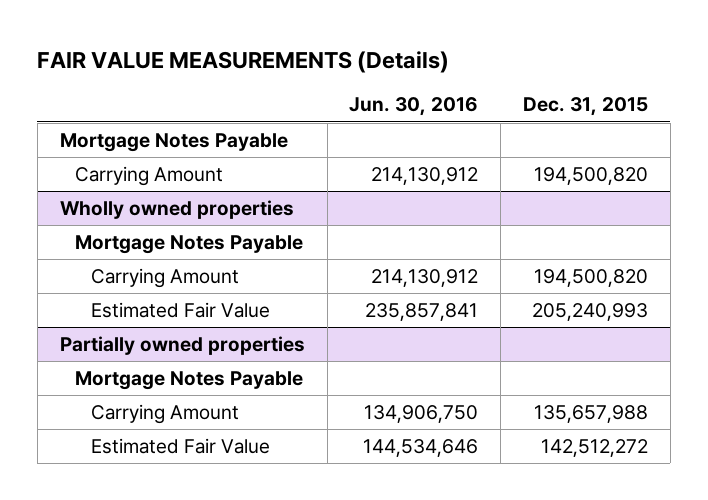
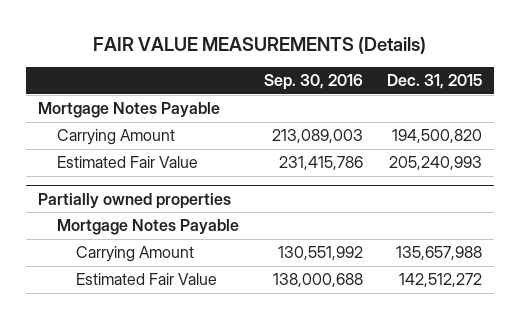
[349,97,479,117] Jun. 30, 2016 -> none
none -> [263,74,363,91] Sep. 30, 2016
[59,200,294,220] Wholly owned properties -> none
[75,235,304,255] Mortgage Notes Payable -> none
[91,268,240,289] Carrying Amount -> none

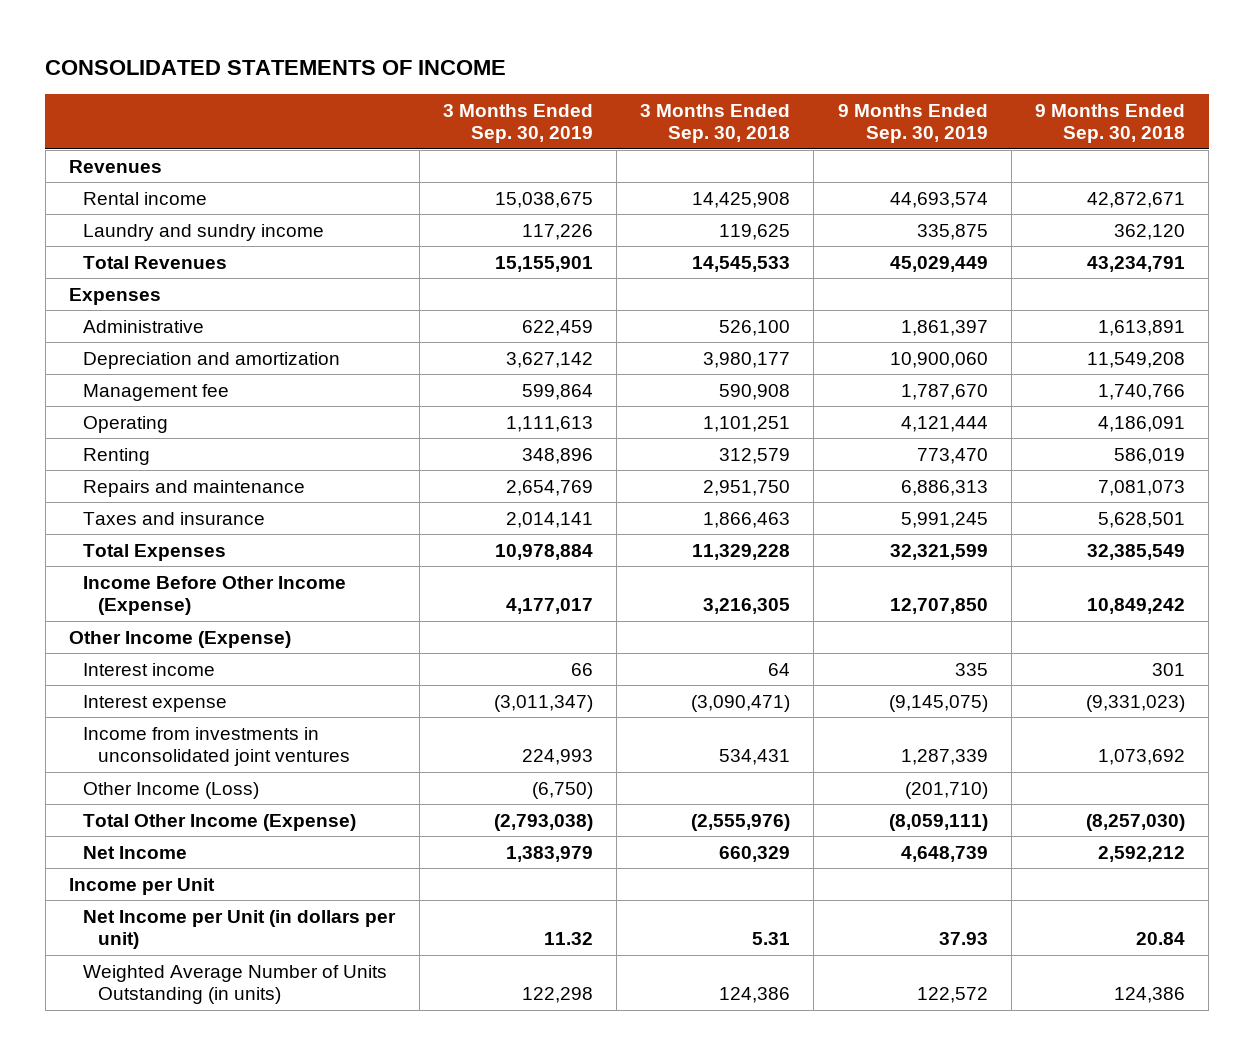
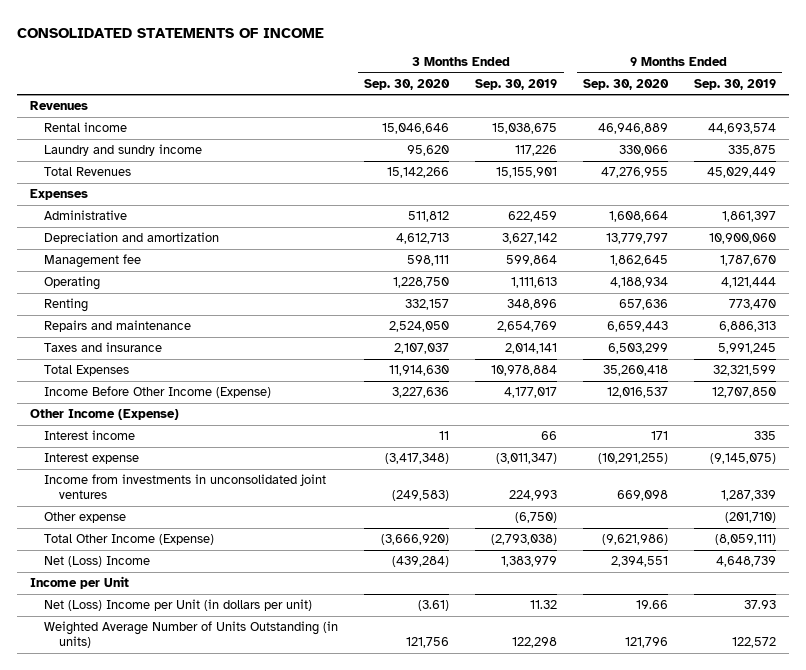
[640,103,791,144] 3 Months Ended Sep. 30, 2018 -> none
[1035,103,1186,144] 9 Months Ended Sep. 30, 2018 -> none
none -> [364,78,451,90] Sep. 30, 2020
none -> [582,78,669,90] Sep. 30, 2020
[83,781,260,799] Other Income (Loss) -> [44,512,127,524] Other expense
[83,845,188,859] Net Income -> [44,556,151,568] Net (Loss) Income
[83,909,397,950] Net Income per Unit (in dollars per unit) -> [44,599,313,612] Net (Loss) Income per Unit (in dollars per unit)

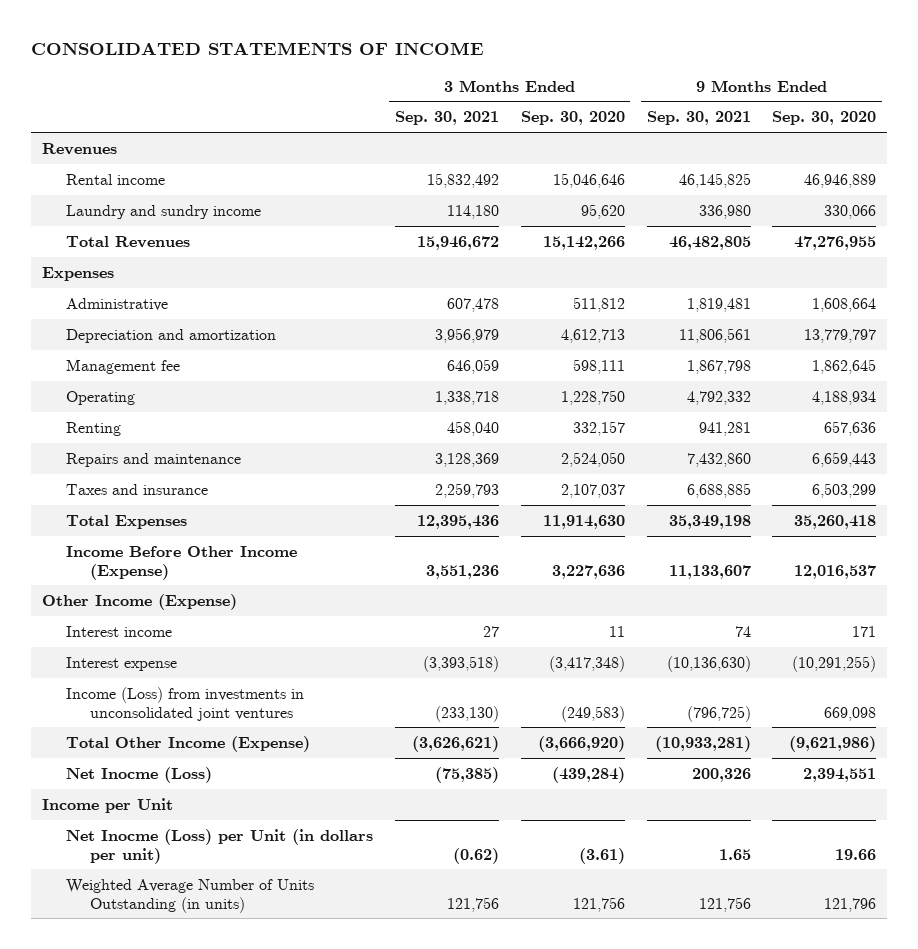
[475,78,558,90] Sep. 30, 2019 -> none
[693,78,776,90] Sep. 30, 2019 -> none
none -> [394,111,499,126] Sep. 30, 2021
none -> [646,111,751,126] Sep. 30, 2021
[44,512,127,524] Other expense -> none
[44,474,327,500] Income from investments in unconsolidated joint ventures -> [66,686,305,721] Income (Loss) from investments in unconsolidated joint ventures
[44,556,151,568] Net (Loss) Income -> [66,766,213,783] Net Inocme (Loss)
[44,599,313,612] Net (Loss) Income per Unit (in dollars per unit) -> [66,828,374,864] Net Inocme (Loss) per Unit (in dollars per unit)

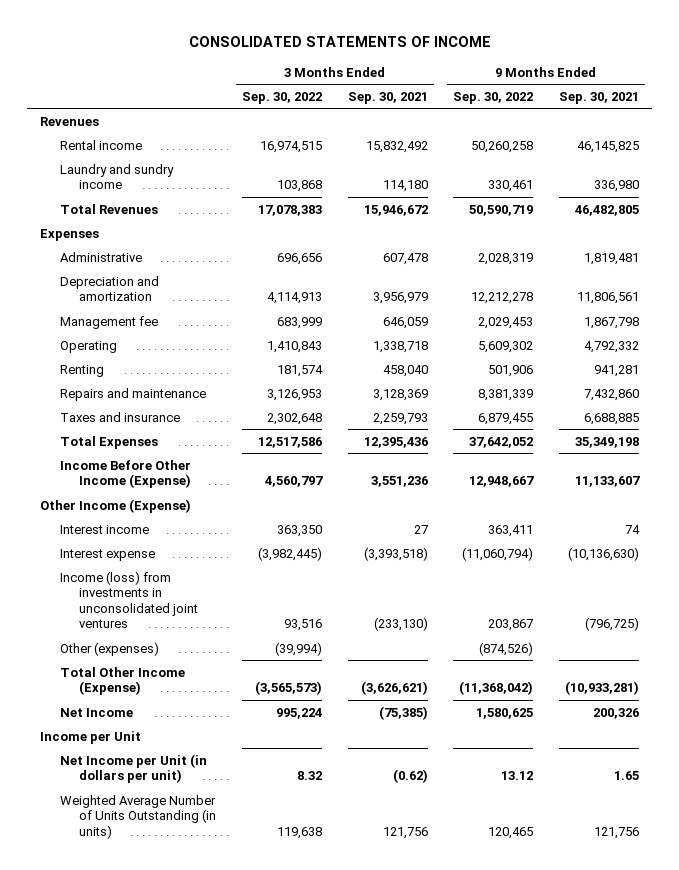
[520,111,625,126] Sep. 30, 2020 -> none
[772,111,877,126] Sep. 30, 2020 -> none
none -> [242,91,323,104] Sep. 30, 2022
none -> [453,91,534,104] Sep. 30, 2022
[66,686,305,721] Income (Loss) from investments in unconsolidated joint ventures -> [59,570,199,628] Income (loss) from investments in unconsolidated joint ventures
none -> [59,641,159,656] Other (expenses)
[66,766,213,783] Net Inocme (Loss) -> [59,707,133,717] Net Income
[66,828,374,864] Net Inocme (Loss) per Unit (in dollars per unit) -> [59,753,207,784] Net Income per Unit (in dollars per unit)

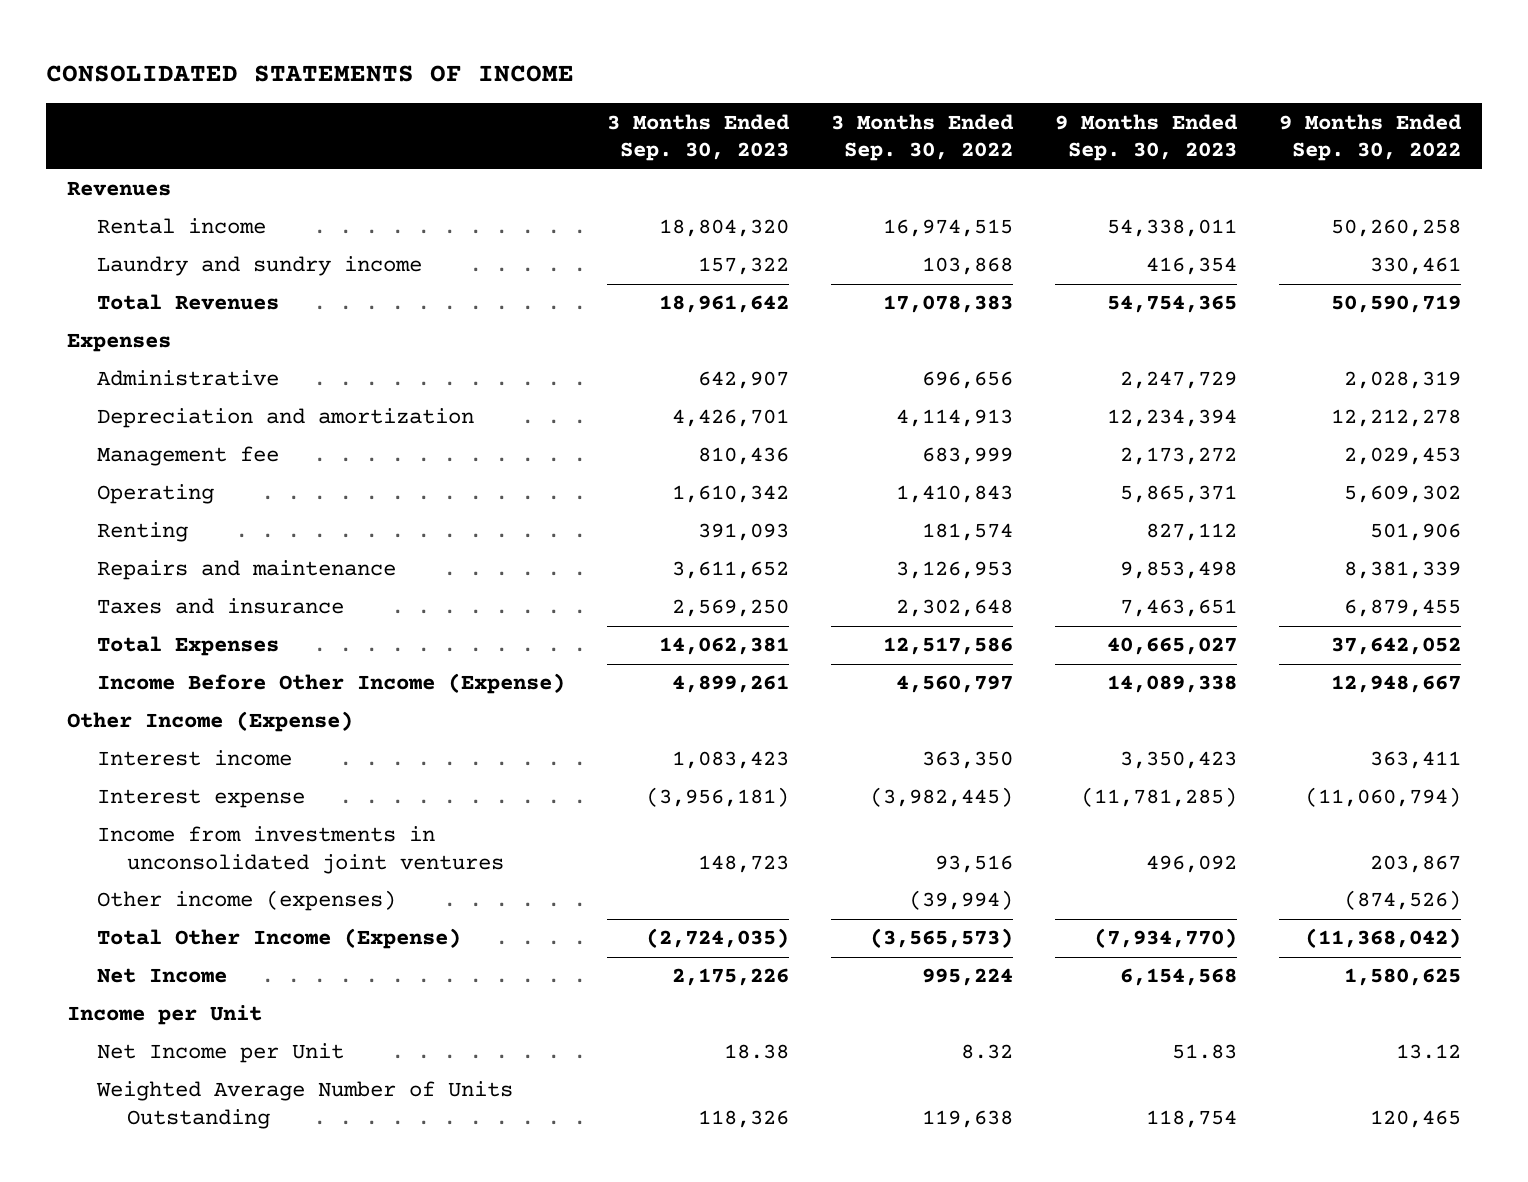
[347,91,428,104] Sep. 30, 2021 -> none
[559,91,640,104] Sep. 30, 2021 -> none
none -> [606,113,790,162] 3 Months Ended Sep. 30, 2023
none -> [1054,113,1238,162] 9 Months Ended Sep. 30, 2023
[59,570,199,628] Income (loss) from investments in unconsolidated joint ventures -> [96,826,504,874] Income from investments in unconsolidated joint ventures
[59,641,159,656] Other (expenses) -> [96,890,396,912] Other income (expenses)
[59,753,207,784] Net Income per Unit (in dollars per unit) -> [96,1043,344,1064] Net Income per Unit
[59,794,217,839] Weighted Average Number of Units Outstanding (in units) -> [95,1081,513,1129] Weighted Average Number of Units Outstanding

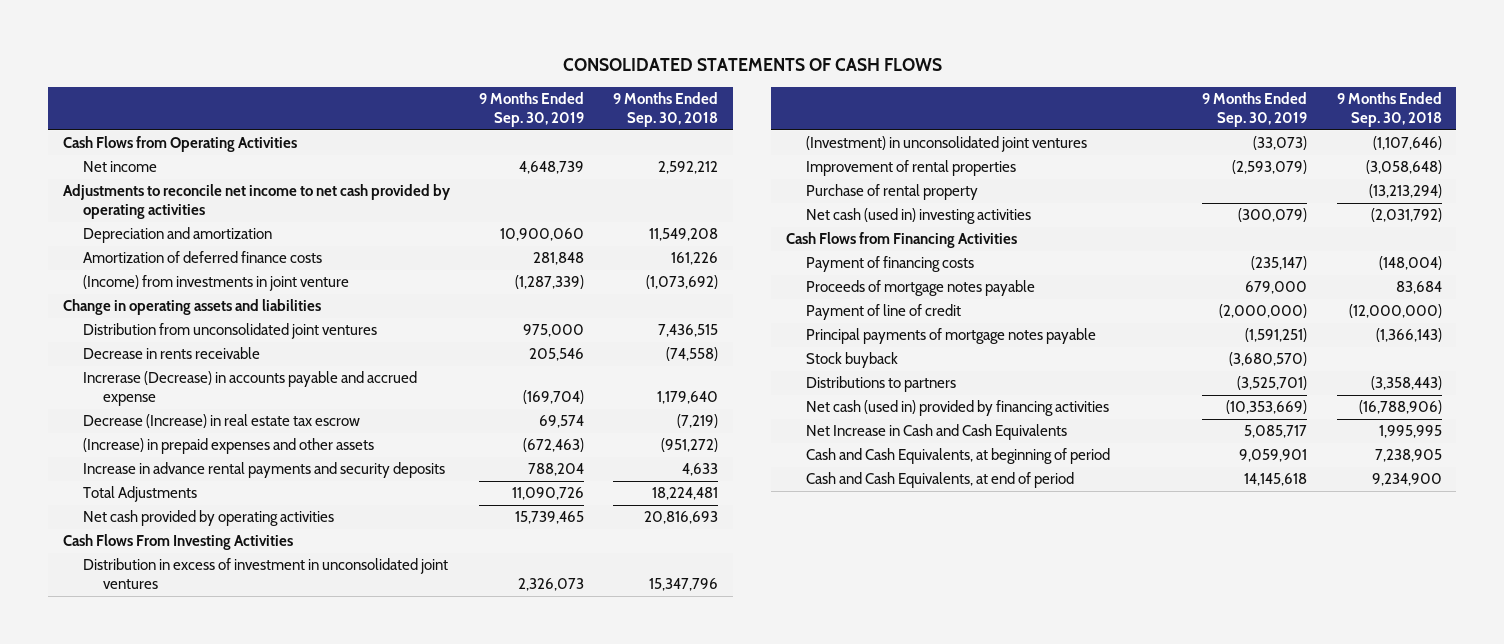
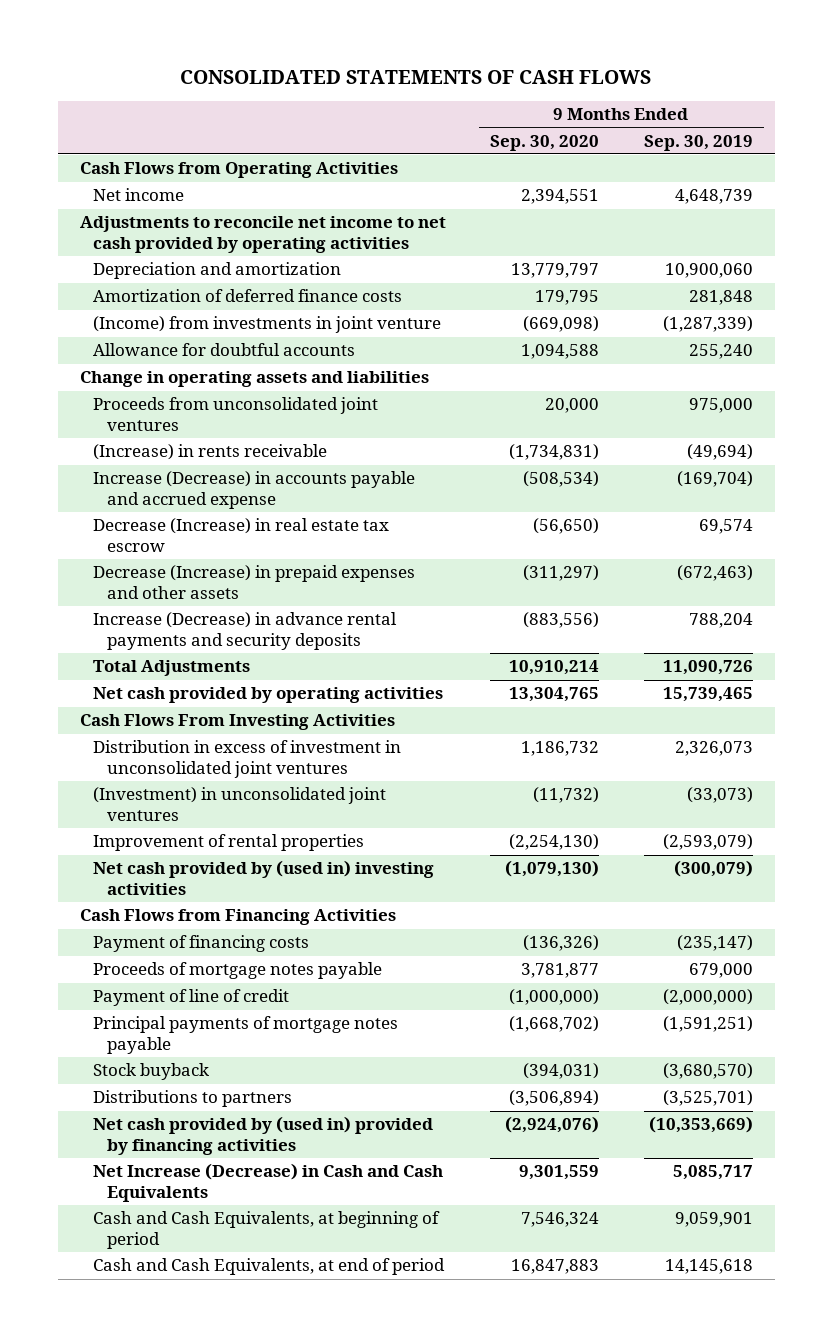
[613,91,719,127] 9 Months Ended Sep. 30, 2018 -> none
none -> [490,134,600,151] Sep. 30, 2020
none -> [93,343,356,357] Allowance for doubtful accounts
[82,323,377,340] Distribution from unconsolidated joint ventures -> [93,397,379,431] Proceeds from unconsolidated joint ventures
[82,347,260,360] Decrease in rents receivable -> [93,444,328,461] (Increase) in rents receivable
[529,348,585,362] 205,546 -> [686,444,753,461] (49,694)
[82,371,417,407] Increrase (Decrease) in accounts payable and accrued expense -> [93,471,416,509] Increase (Decrease) in accounts payable and accrued expense
[82,438,374,455] (Increase) in prepaid expenses and other assets -> [93,565,416,599] Decrease (Increase) in prepaid expenses and other assets
[82,462,445,479] Increase in advance rental payments and security deposits -> [93,612,398,650] Increase (Decrease) in advance rental payments and security deposits
[806,184,979,201] Purchase of rental property -> none
[806,208,1032,225] Net cash (used in) investing activities -> [93,860,435,895] Net cash provided by (used in) investing activities
[806,400,1110,417] Net cash (used in) provided by financing activities -> [93,1116,434,1155] Net cash provided by (used in) provided by financing activities
[806,424,1068,441] Net Increase in Cash and Cash Equivalents -> [93,1163,444,1202] Net Increase (Decrease) in Cash and Cash Equivalents

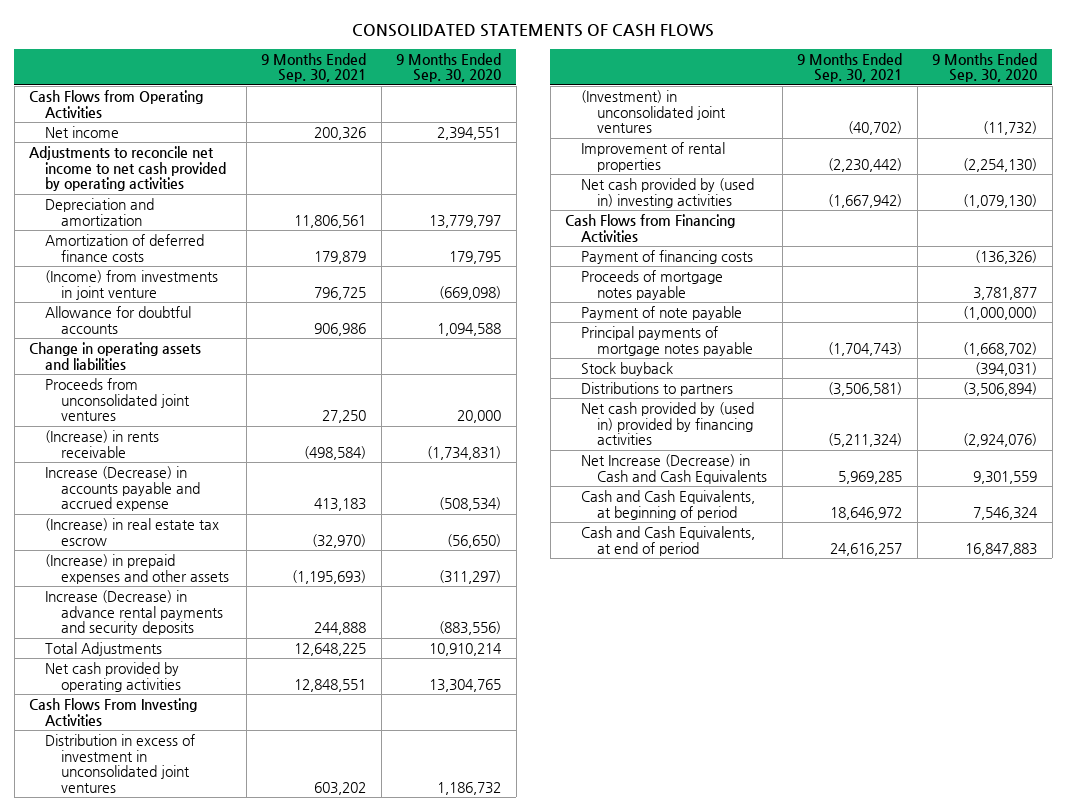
[643,134,753,151] Sep. 30, 2019 -> none
none -> [261,52,367,83] 9 Months Ended Sep. 30, 2021
[93,518,390,552] Decrease (Increase) in real estate tax escrow -> [45,517,220,546] (Increase) in real estate tax escrow
[93,565,416,599] Decrease (Increase) in prepaid expenses and other assets -> [45,553,230,584] (Increase) in prepaid expenses and other assets
[93,989,290,1007] Payment of line of credit -> none
none -> [581,305,743,320] Payment of note payable

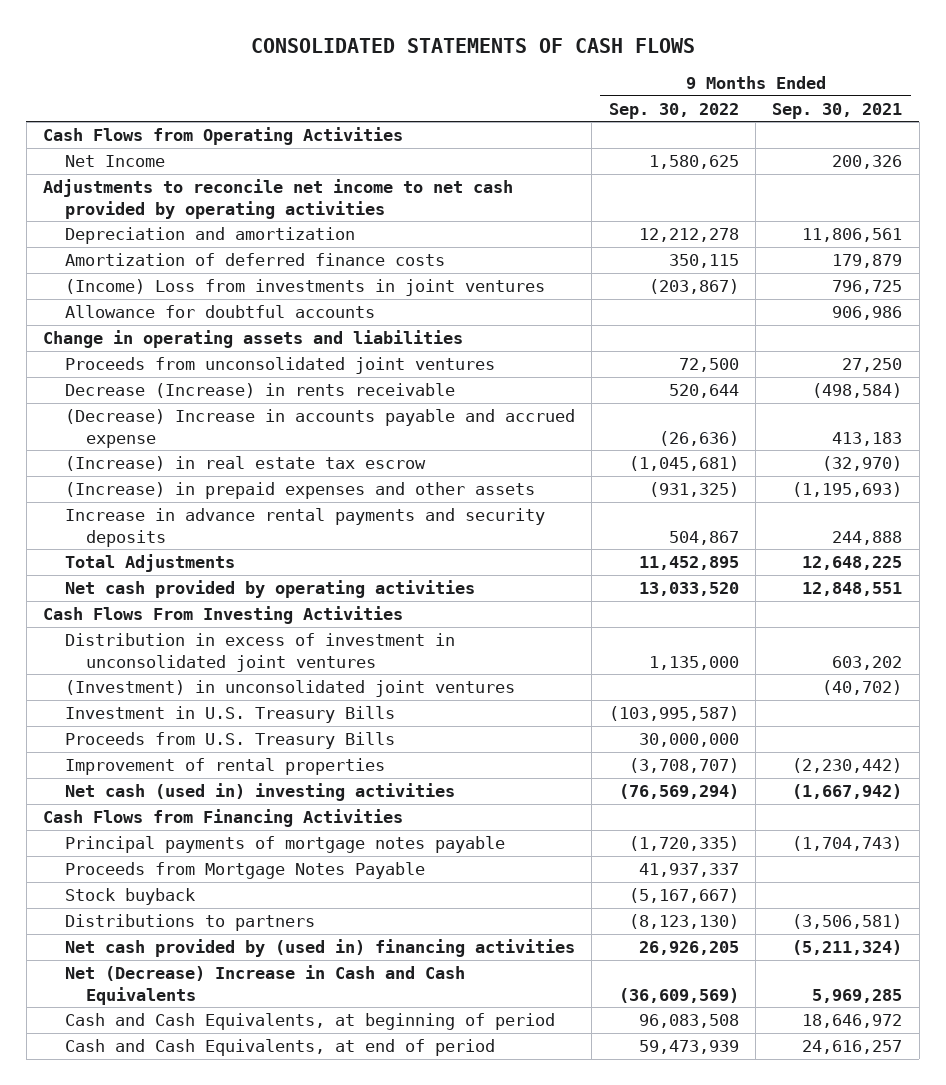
[396,52,502,83] 9 Months Ended Sep. 30, 2020 -> none
none -> [608,102,739,119] Sep. 30, 2022
[45,125,120,138] Net income -> [64,155,165,168] Net Income
[45,269,219,300] (Income) from investments in joint venture -> [64,279,545,297] (Income) Loss from investments in joint ventures
[45,429,160,458] (Increase) in rents receivable -> [64,383,455,399] Decrease (Increase) in rents receivable
[45,465,201,512] Increase (Decrease) in accounts payable and accrued expense -> [64,409,575,448] (Decrease) Increase in accounts payable and accrued expense
[45,589,224,636] Increase (Decrease) in advance rental payments and security deposits -> [64,508,545,547] Increase in advance rental payments and security deposits
none -> [64,706,395,724] Investment in U.S. Treasury Bills
none -> [64,732,395,750] Proceeds from U.S. Treasury Bills
[581,177,755,208] Net cash provided by (used in) investing activities -> [64,783,455,802] Net cash (used in) investing activities
[581,249,754,264] Payment of financing costs -> none
[581,269,724,300] Proceeds of mortgage notes payable -> none
[581,305,743,320] Payment of note payable -> none
none -> [64,862,425,880] Proceeds from Mortgage Notes Payable
[581,401,755,446] Net cash provided by (used in) provided by financing activities -> [64,939,575,958] Net cash provided by (used in) financing activities
[581,453,768,484] Net Increase (Decrease) in Cash and Cash Equivalents -> [64,965,465,1005] Net (Decrease) Increase in Cash and Cash Equivalents

